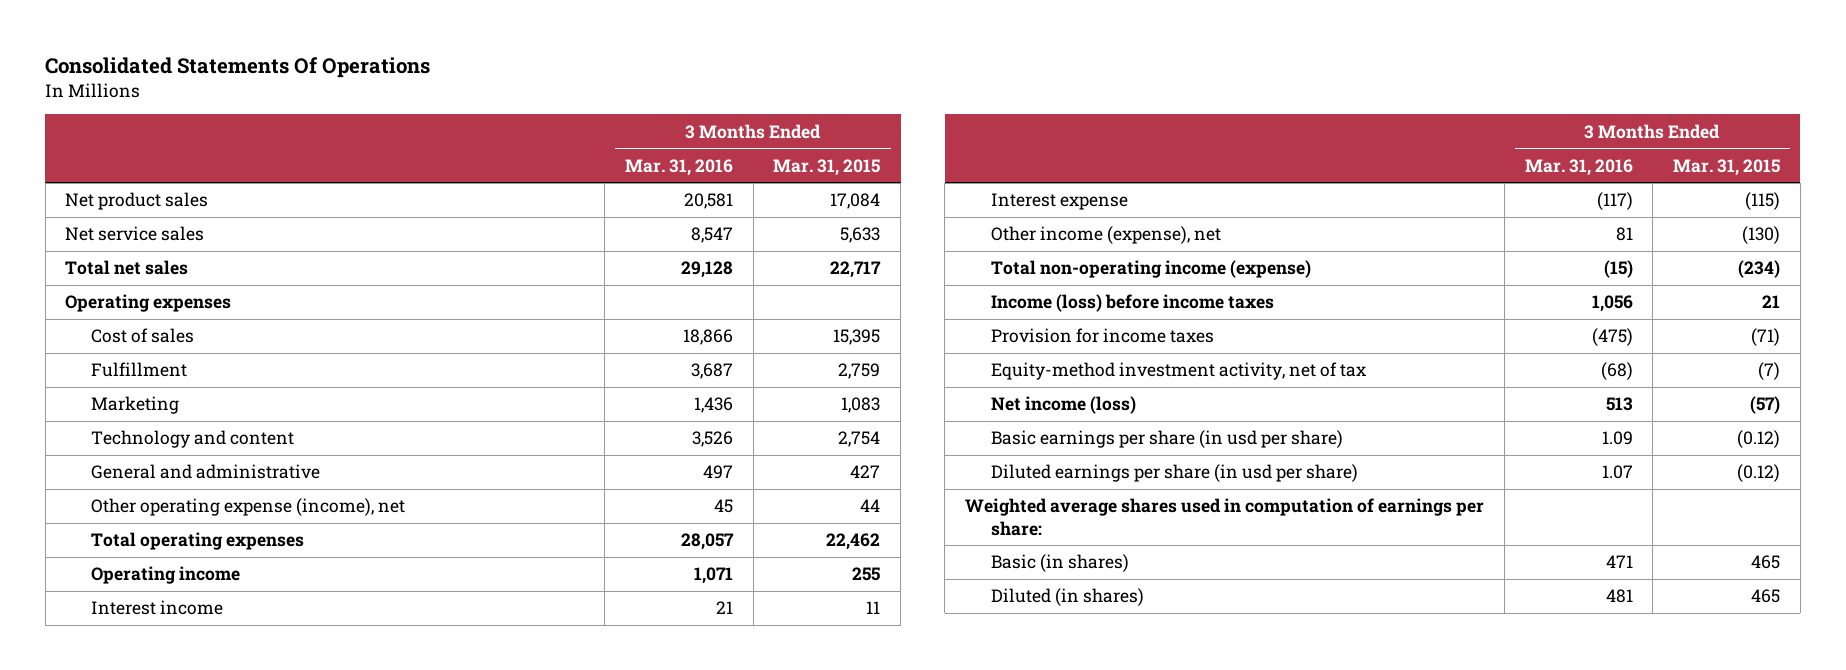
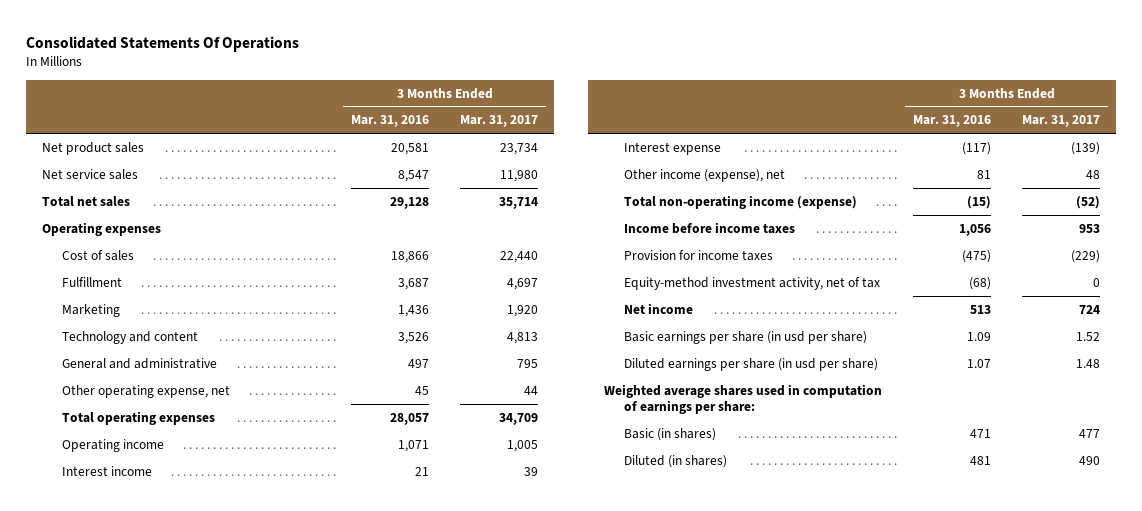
[773,158,881,176] Mar. 31, 2015 -> none
none -> [460,115,539,128] Mar. 31, 2017
[90,498,405,517] Other operating expense (income), net -> [61,384,230,398] Other operating expense, net
[990,294,1274,313] Income (loss) before income taxes -> [623,221,795,234] Income before income taxes
[990,396,1136,415] Net income (loss) -> [623,302,693,314] Net income

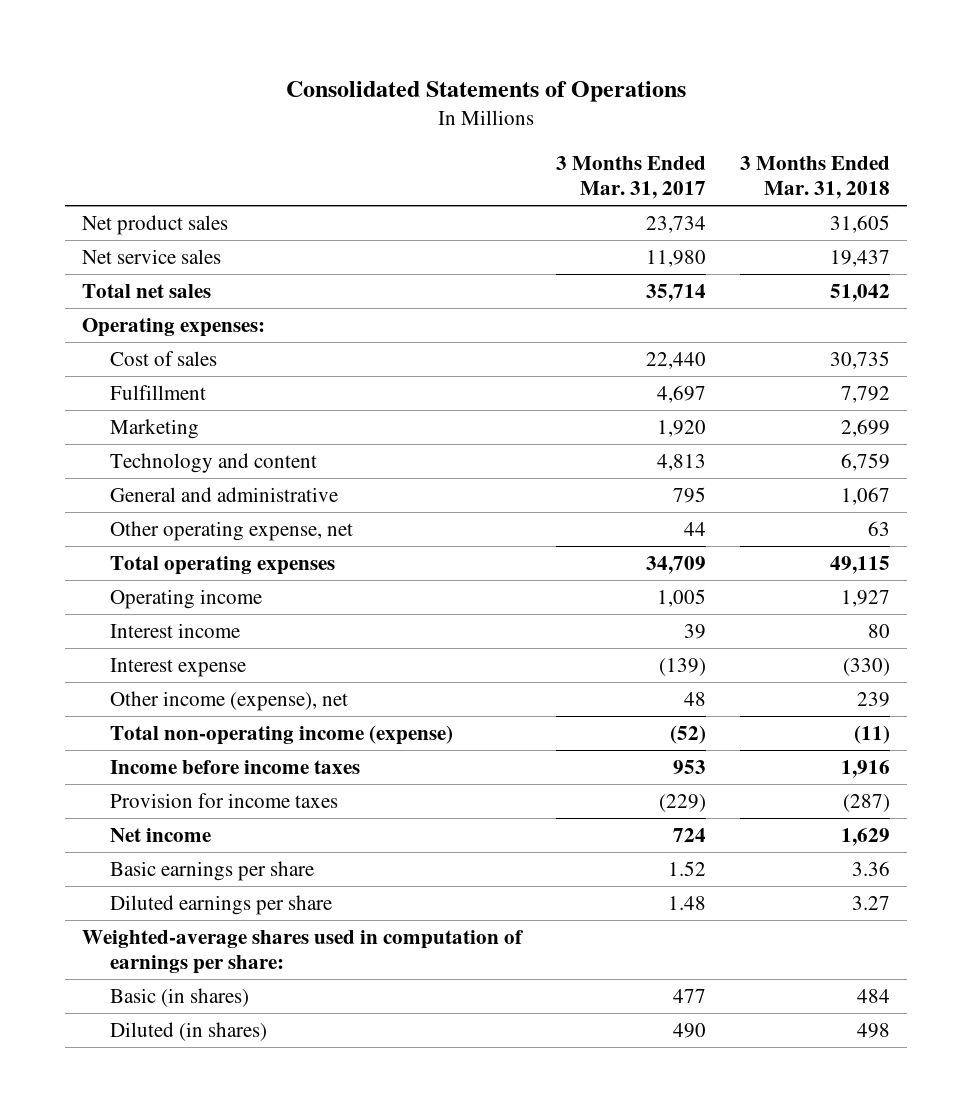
[26,35,300,52] Consolidated Statements Of Operations -> [285,81,686,103] Consolidated Statements of Operations
[351,115,430,128] Mar. 31, 2016 -> none
none -> [739,156,890,200] 3 Months Ended Mar. 31, 2018
[42,221,162,236] Operating expenses -> [81,317,265,337] Operating expenses:
[623,276,880,290] Equity-method investment activity, net of tax -> none
[623,330,867,344] Basic earnings per share (in usd per share) -> [109,860,314,881] Basic earnings per share
[623,357,878,371] Diluted earnings per share (in usd per share) -> [109,894,332,915] Diluted earnings per share
[603,383,882,415] Weighted average shares used in computation of earnings per share: -> [81,929,524,974] Weighted-average shares used in computation of earnings per share:

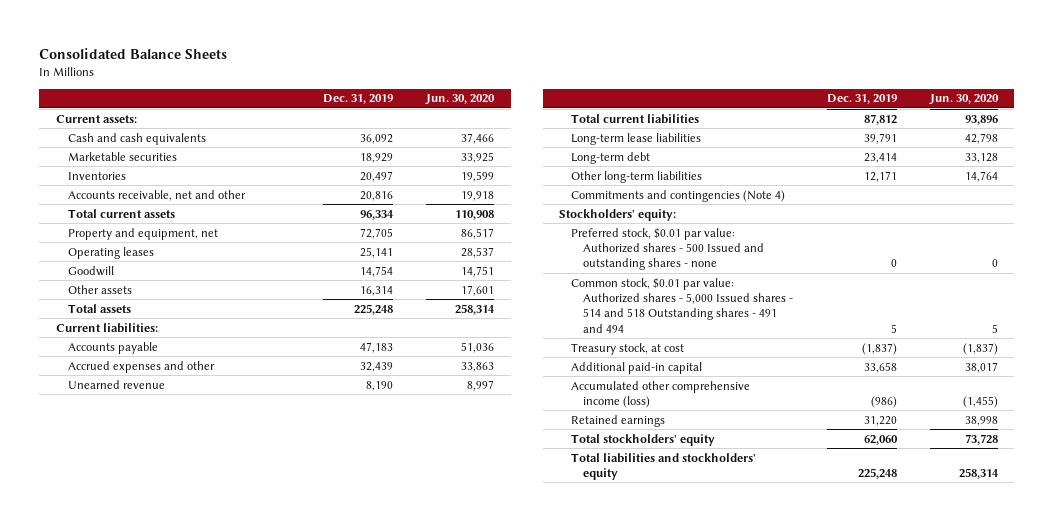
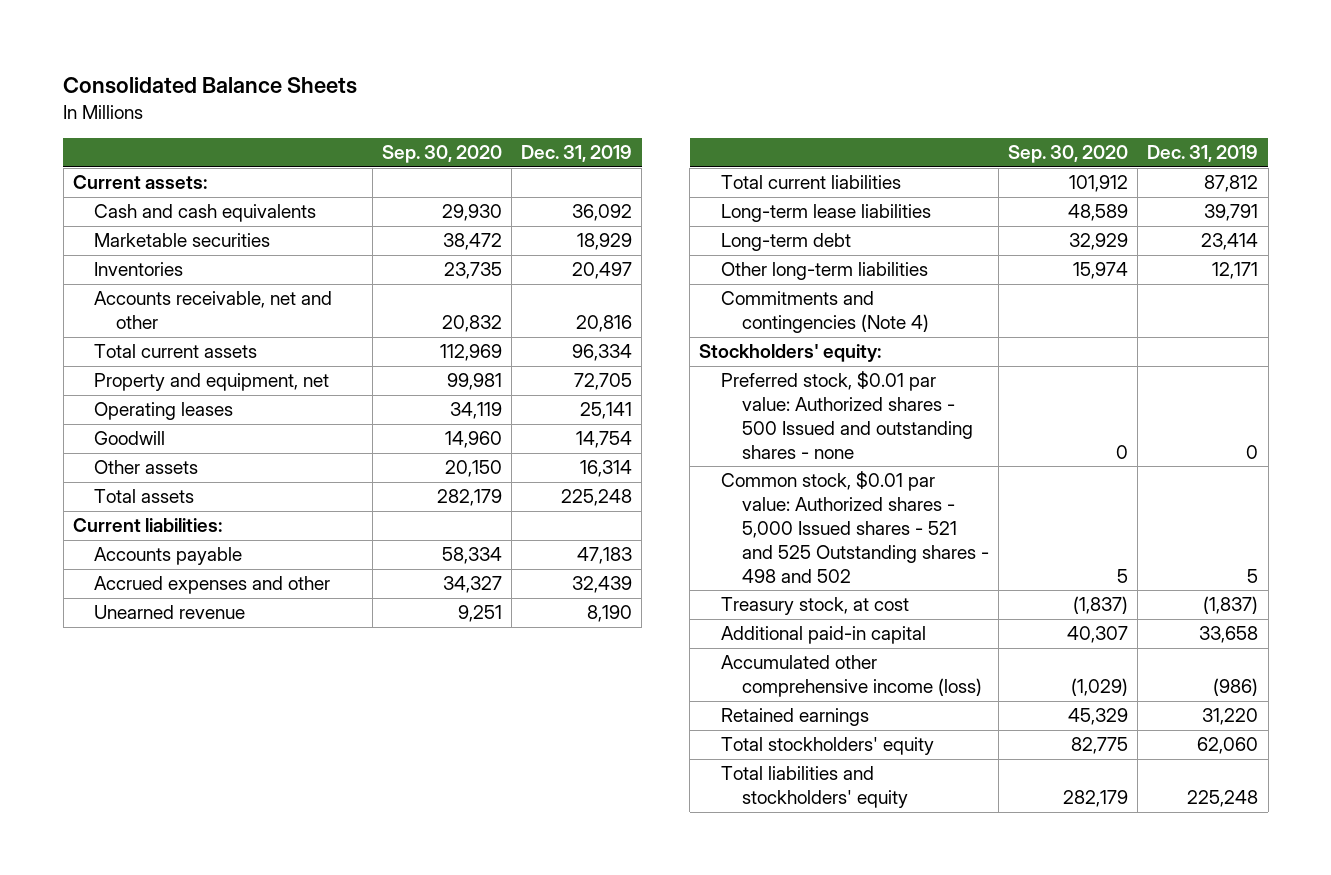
[425,94,496,106] Jun. 30, 2020 -> none
none -> [382,145,503,164] Sep. 30, 2020
[571,277,794,333] Common stock, $0.01 par value: Authorized shares - 5,000 Issued shares - 514 and 518 Outstanding shares - 491 and 494 -> [720,471,990,583] Common stock, $0.01 par value: Authorized shares - 5,000 Issued shares - 521 and 525 Outstanding shares - 498 and 502

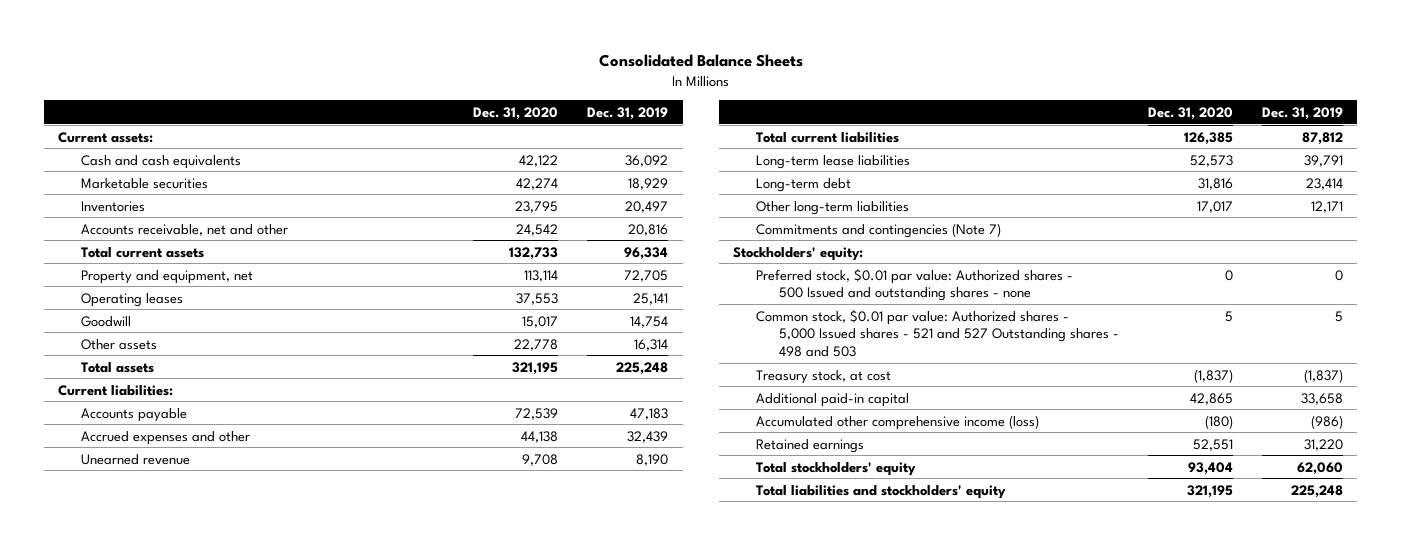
[382,145,503,164] Sep. 30, 2020 -> none
none -> [473,106,559,120] Dec. 31, 2020
[720,291,930,334] Commitments and contingencies (Note 4) -> [756,222,1002,238] Commitments and contingencies (Note 7)
[720,471,990,583] Common stock, $0.01 par value: Authorized shares - 5,000 Issued shares - 521 and 525 Outstanding shares - 498 and 502 -> [756,308,1120,357] Common stock, $0.01 par value: Authorized shares - 5,000 Issued shares - 521 and 527 Outstanding shares - 498 and 503

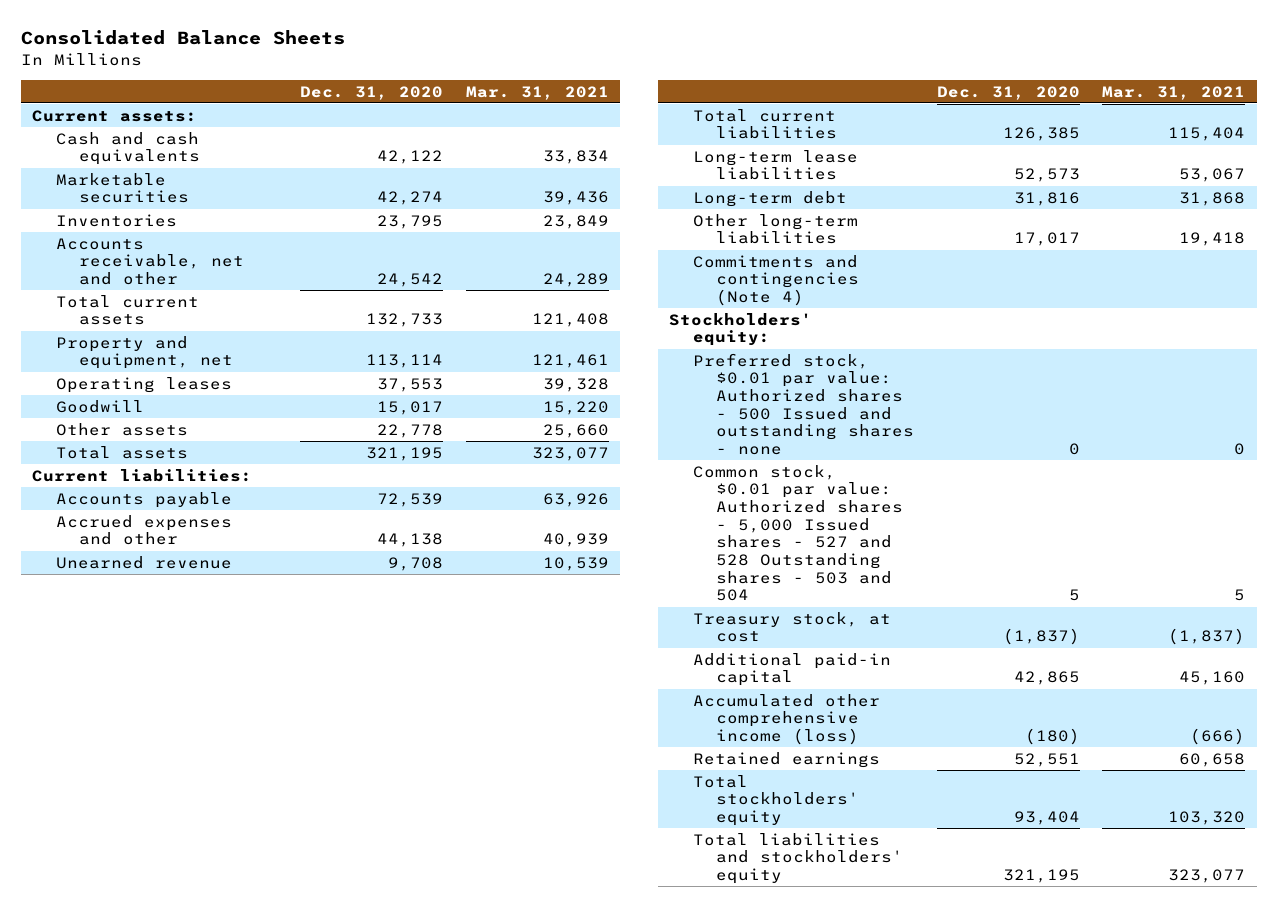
[587,106,669,120] Dec. 31, 2019 -> none
none -> [465,85,609,100] Mar. 31, 2021
[756,222,1002,238] Commitments and contingencies (Note 7) -> [692,254,860,307] Commitments and contingencies (Note 4)
[756,308,1120,357] Common stock, $0.01 par value: Authorized shares - 5,000 Issued shares - 521 and 527 Outstanding shares - 498 and 503 -> [692,464,904,602] Common stock, $0.01 par value: Authorized shares - 5,000 Issued shares - 527 and 528 Outstanding shares - 503 and 504

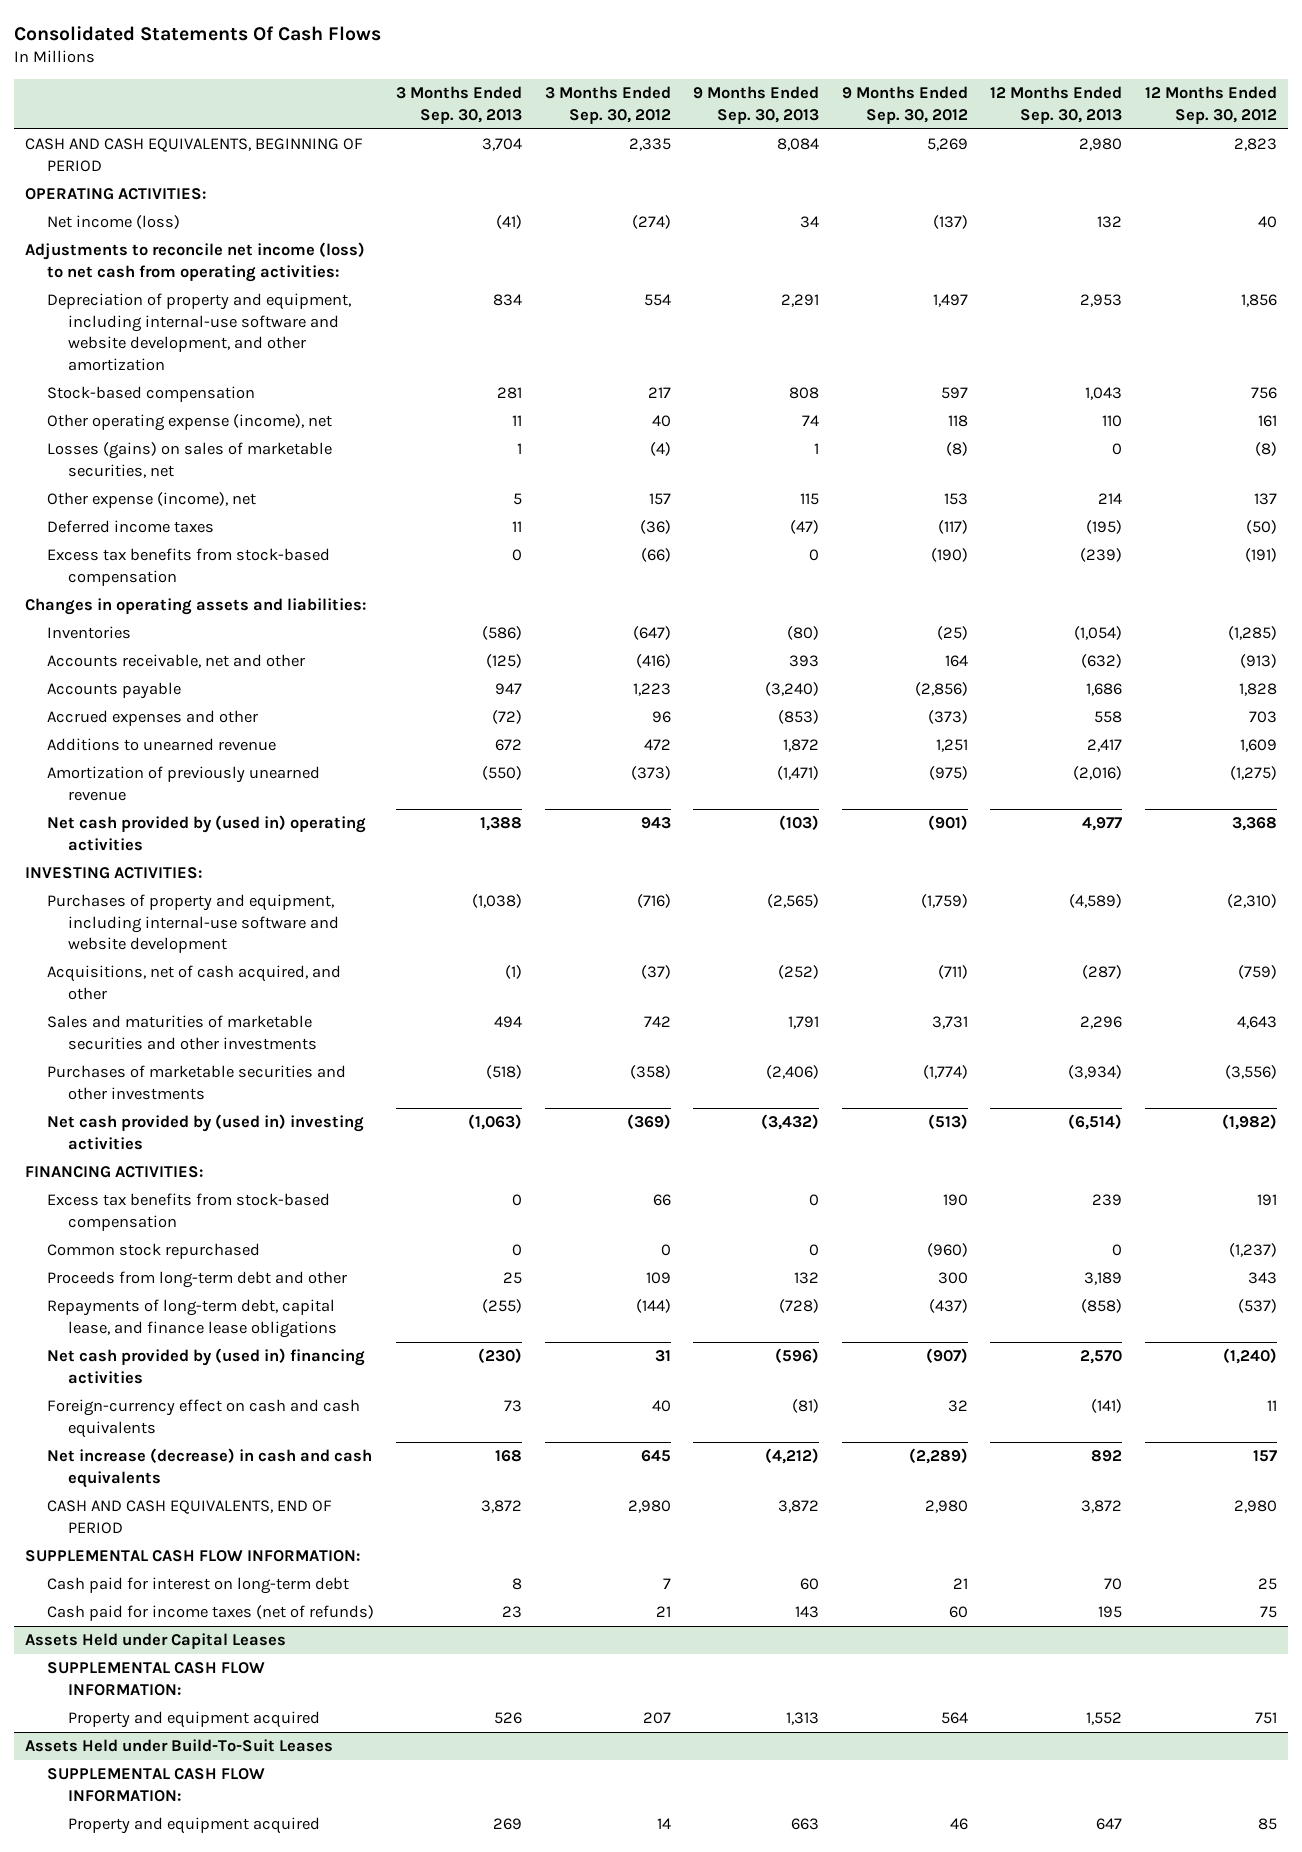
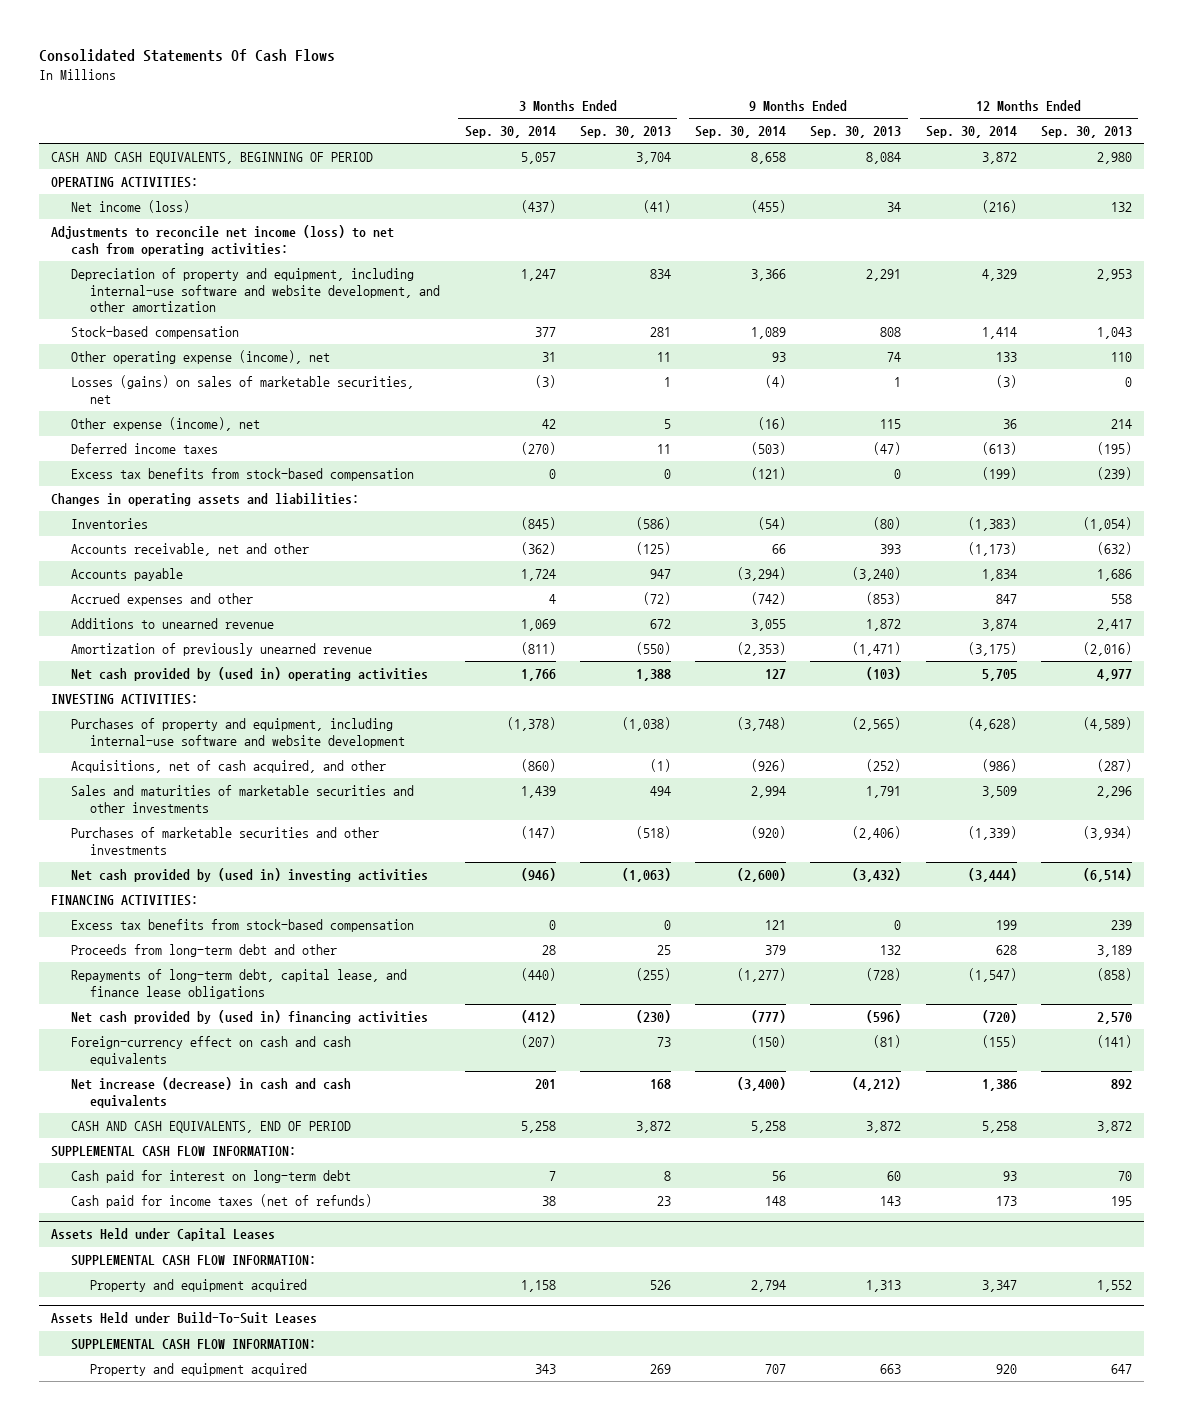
[544,86,671,124] 3 Months Ended Sep. 30, 2012 -> none
[841,86,968,124] 9 Months Ended Sep. 30, 2012 -> none
[1144,86,1277,124] 12 Months Ended Sep. 30, 2012 -> none
none -> [464,126,556,139] Sep. 30, 2014
none -> [695,126,787,139] Sep. 30, 2014
none -> [925,126,1017,139] Sep. 30, 2014
[46,1243,260,1260] Common stock repurchased -> none

